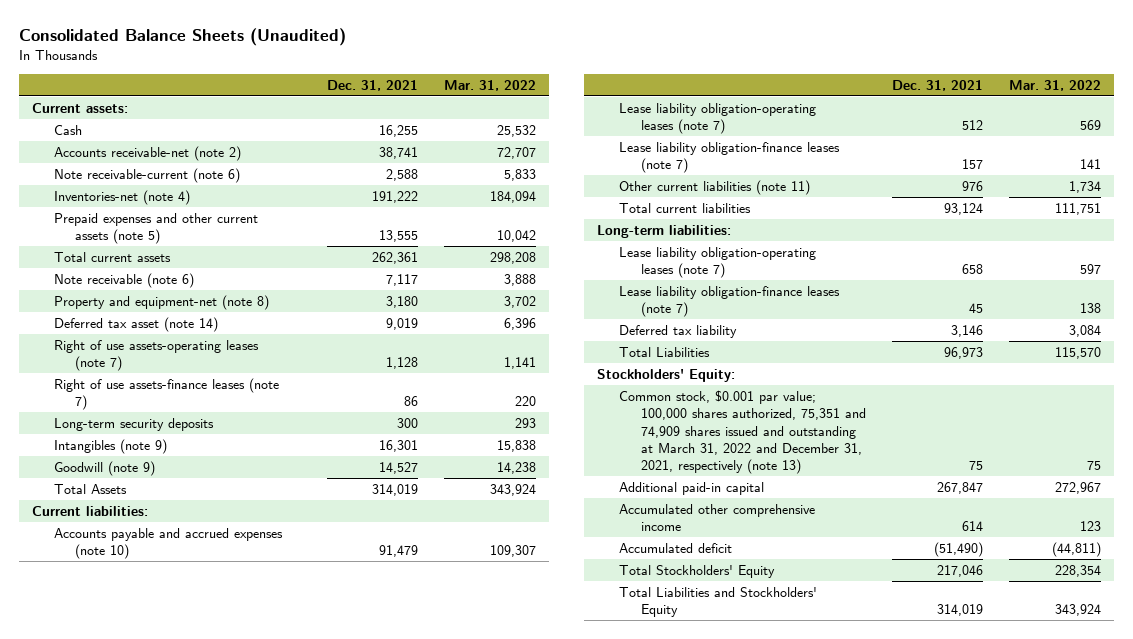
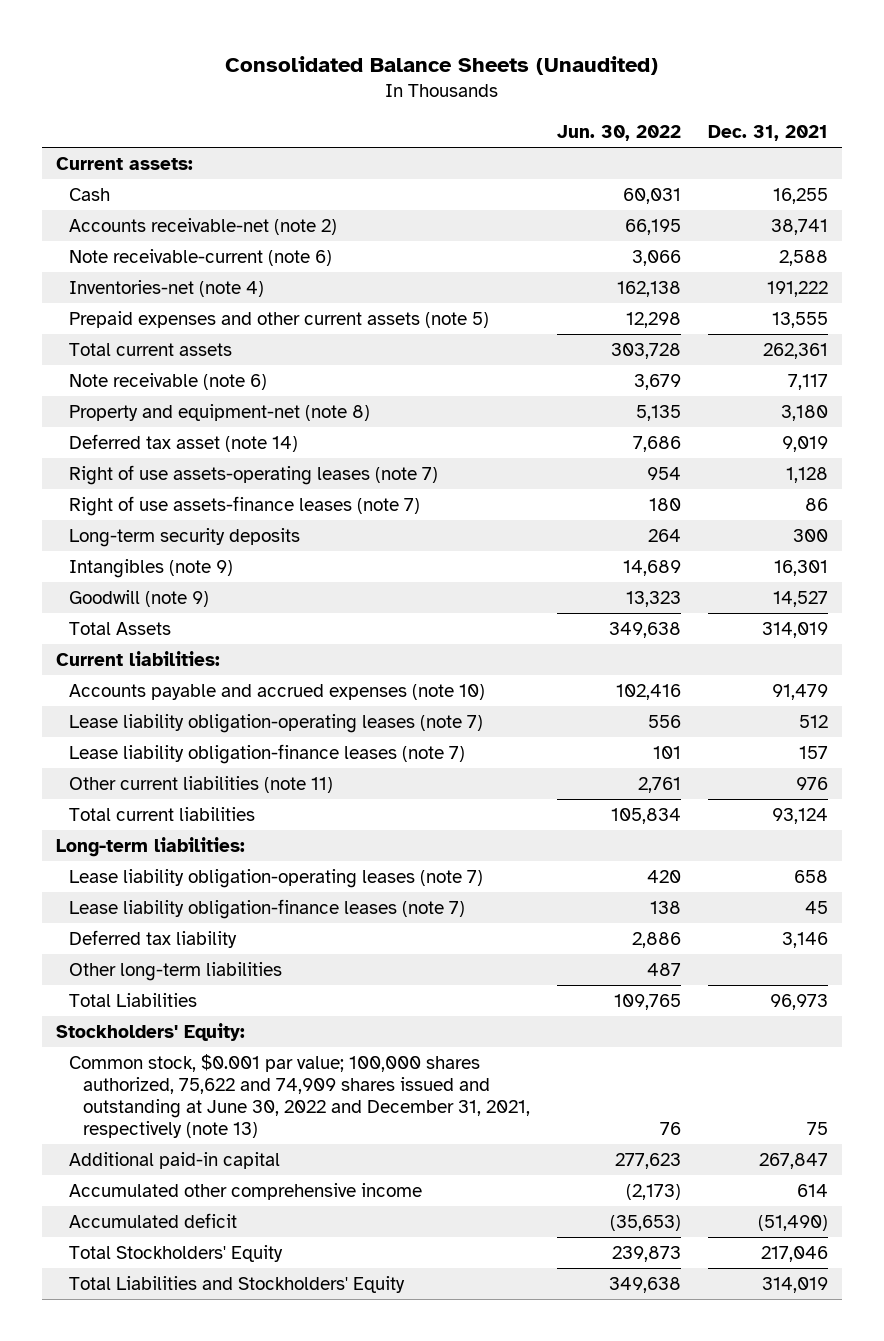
[443,79,536,91] Mar. 31, 2022 -> none
none -> [557,125,682,142] Jun. 30, 2022
none -> [69,961,283,981] Other long-term liabilities
[618,389,866,475] Common stock, $0.001 par value; 100,000 shares authorized, 75,351 and 74,909 shares issued and outstanding at March 31, 2022 and December 31, 2021, respectively (note 13) -> [69,1053,530,1139] Common stock, $0.001 par value; 100,000 shares authorized, 75,622 and 74,909 shares issued and outstanding at June 30, 2022 and December 31, 2021, respectively (note 13)

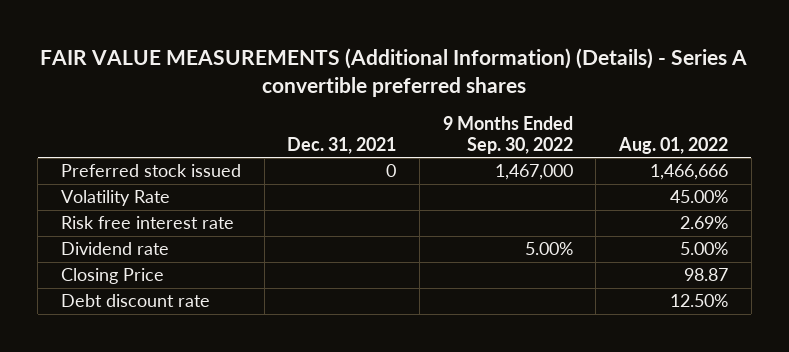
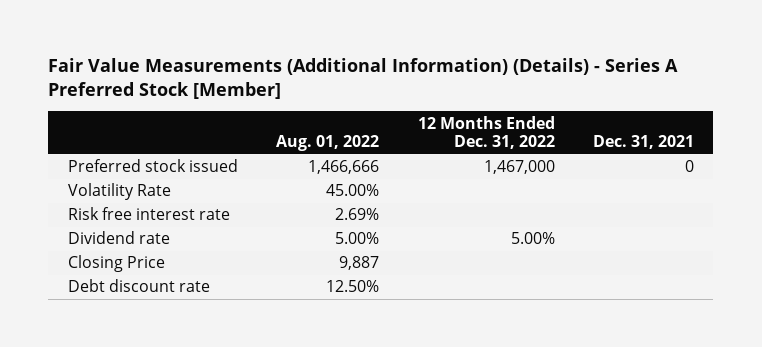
[40,48,748,97] FAIR VALUE MEASUREMENTS (Additional Information) (Details) - Series A convertible preferred shares -> [48,58,679,99] Fair Value Measurements (Additional Information) (Details) - Series A Preferred Stock [Member]
[442,115,573,154] 9 Months Ended Sep. 30, 2022 -> none
none -> [417,115,555,150] 12 Months Ended Dec. 31, 2022
[683,268,728,282] 98.87 -> [339,256,380,271] 9,887

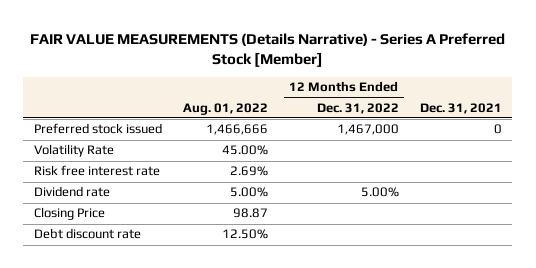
[48,58,679,99] Fair Value Measurements (Additional Information) (Details) - Series A Preferred Stock [Member] -> [29,32,505,67] FAIR VALUE MEASUREMENTS (Details Narrative) - Series A Preferred Stock [Member]
[339,256,380,271] 9,887 -> [233,208,269,219] 98.87

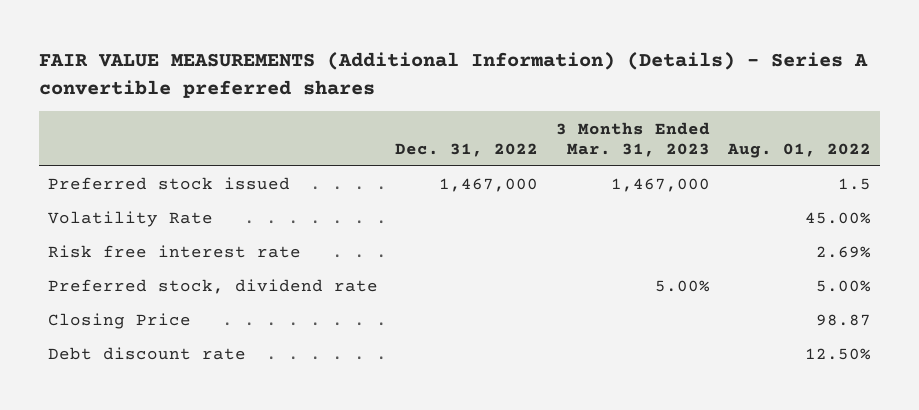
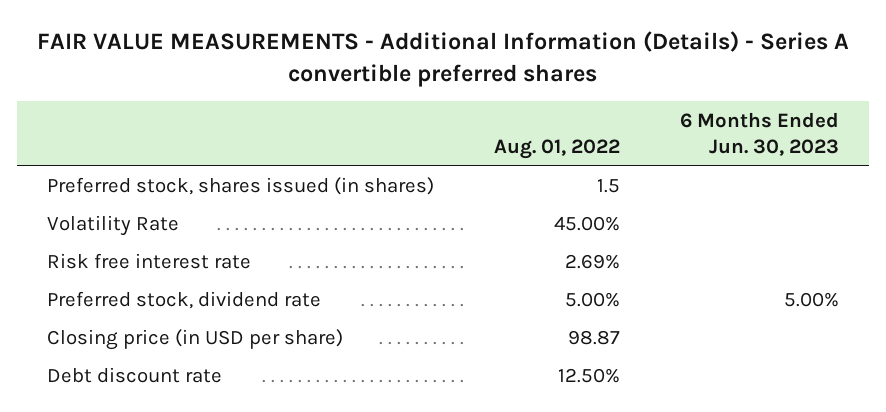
[38,52,868,98] FAIR VALUE MEASUREMENTS (Additional Information) (Details) - Series A convertible preferred shares -> [36,30,849,87] FAIR VALUE MEASUREMENTS - Additional Information (Details) - Series A convertible preferred shares
[395,143,539,158] Dec. 31, 2022 -> none
[556,121,711,158] 3 Months Ended Mar. 31, 2023 -> none
none -> [679,111,839,157] 6 Months Ended Jun. 30, 2023
[47,177,290,191] Preferred stock issued -> [46,177,434,196] Preferred stock, shares issued (in shares)
[47,313,191,330] Closing Price -> [46,329,343,351] Closing price (in USD per share)

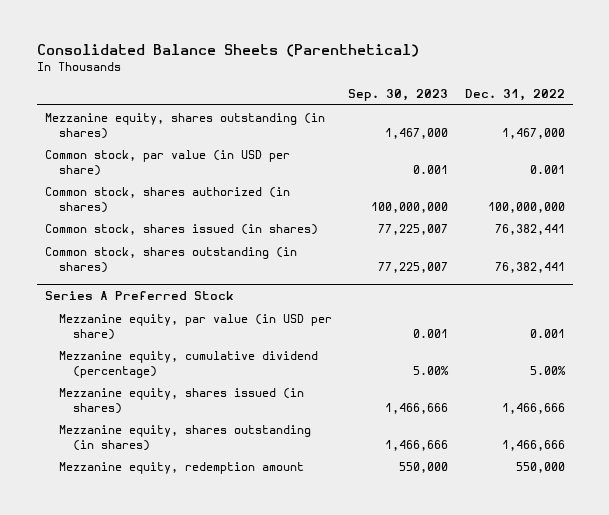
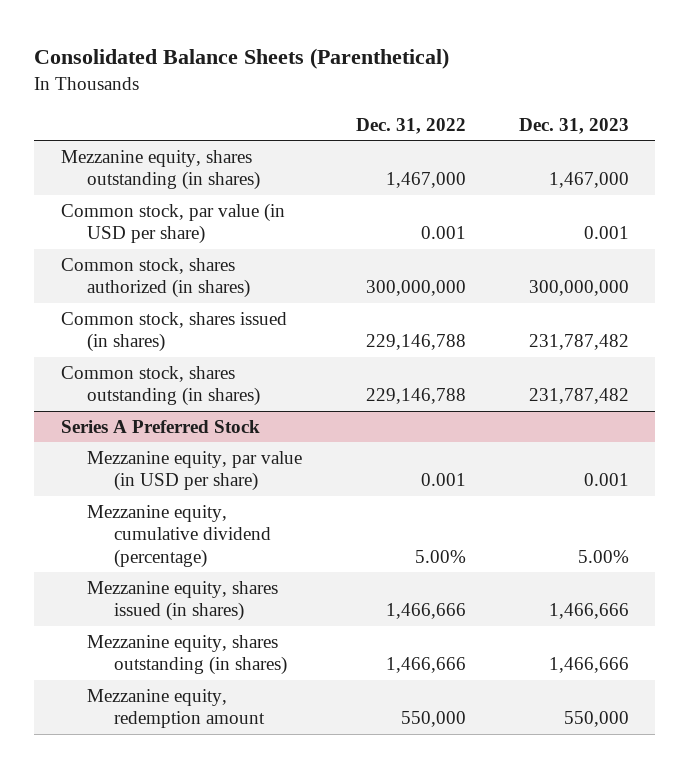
[348,88,449,101] Sep. 30, 2023 -> none
none -> [518,117,629,134] Dec. 31, 2023
[487,201,565,213] 100,000,000 -> [365,280,466,297] 300,000,000
[494,223,565,235] 76,382,441 -> [365,334,466,351] 229,146,788
[494,261,565,273] 76,382,441 -> [365,388,466,405] 229,146,788

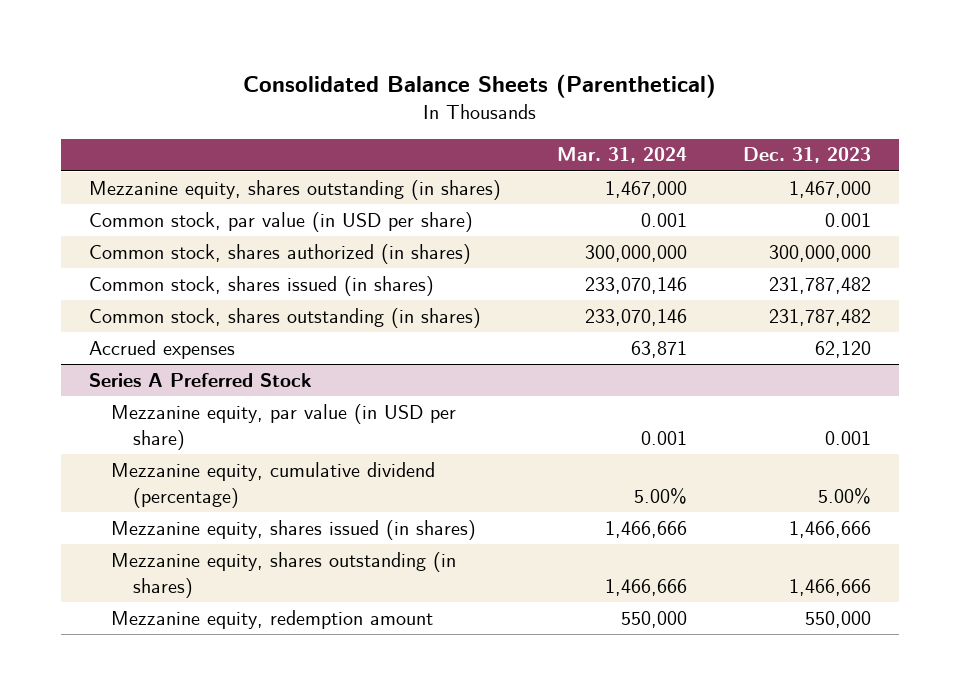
[355,117,466,134] Dec. 31, 2022 -> none
none -> [556,147,687,164] Mar. 31, 2024
none -> [88,339,235,359] Accrued expenses

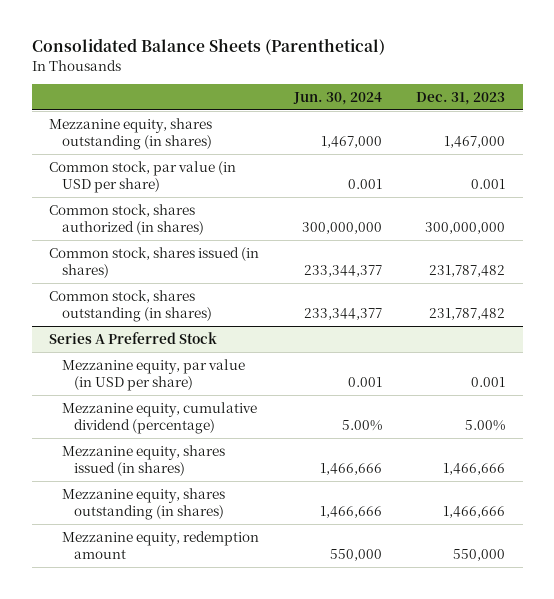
[556,147,687,164] Mar. 31, 2024 -> none
none -> [292,91,382,105] Jun. 30, 2024
[88,339,235,359] Accrued expenses -> none

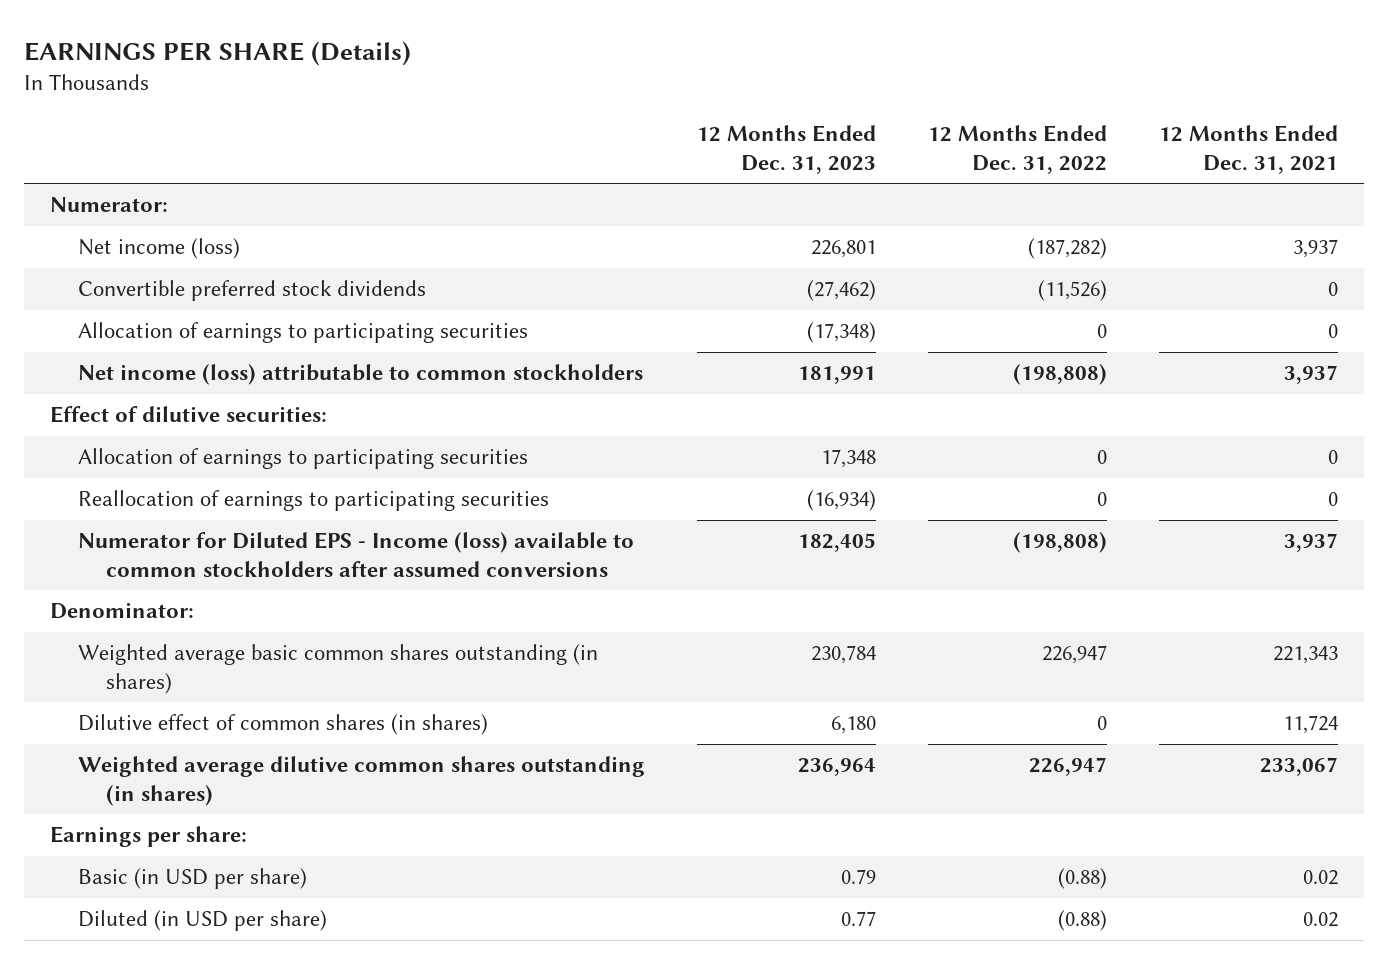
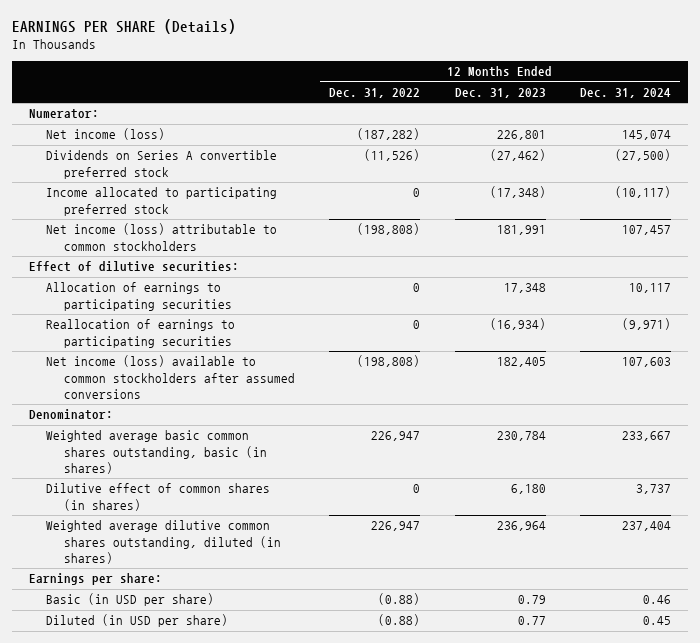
[1158,125,1338,174] 12 Months Ended Dec. 31, 2021 -> none
none -> [580,87,672,98] Dec. 31, 2024
[78,280,427,302] Convertible preferred stock dividends -> [46,150,278,179] Dividends on Series A convertible preferred stock
[78,322,529,344] Allocation of earnings to participating securities -> [46,187,278,216] Income allocated to participating preferred stock
[78,532,635,577] Numerator for Diluted EPS - Income (loss) available to common stockholders after assumed conversions -> [46,355,295,399] Net income (loss) available to common stockholders after assumed conversions
[78,644,599,694] Weighted average basic common shares outstanding (in shares) -> [46,430,267,474] Weighted average basic common shares outstanding, basic (in shares)
[78,756,646,806] Weighted average dilutive common shares outstanding (in shares) -> [46,520,281,564] Weighted average dilutive common shares outstanding, diluted (in shares)

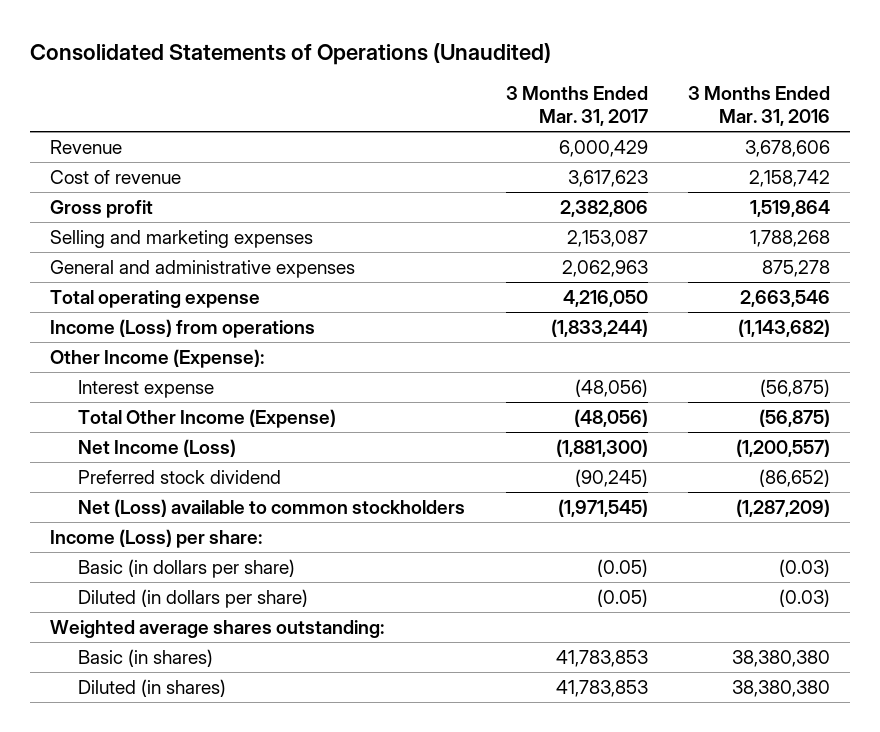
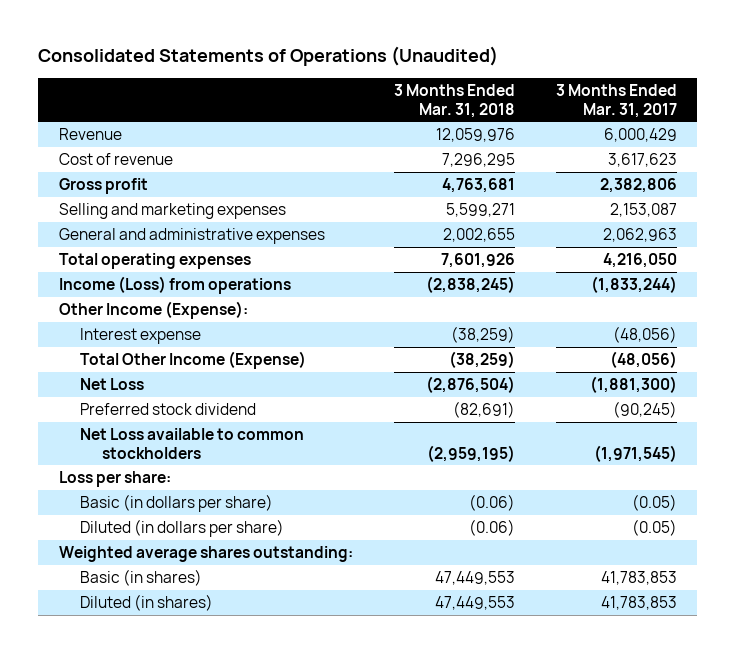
[687,86,830,127] 3 Months Ended Mar. 31, 2016 -> none
none -> [393,83,515,118] 3 Months Ended Mar. 31, 2018
[50,289,261,308] Total operating expense -> [58,252,251,269] Total operating expenses
[78,438,237,457] Net Income (Loss) -> [80,377,145,390] Net Loss
[78,498,466,517] Net (Loss) available to common stockholders -> [80,427,305,459] Net Loss available to common stockholders
[50,528,263,548] Income (Loss) per share: -> [58,470,171,487] Loss per share:

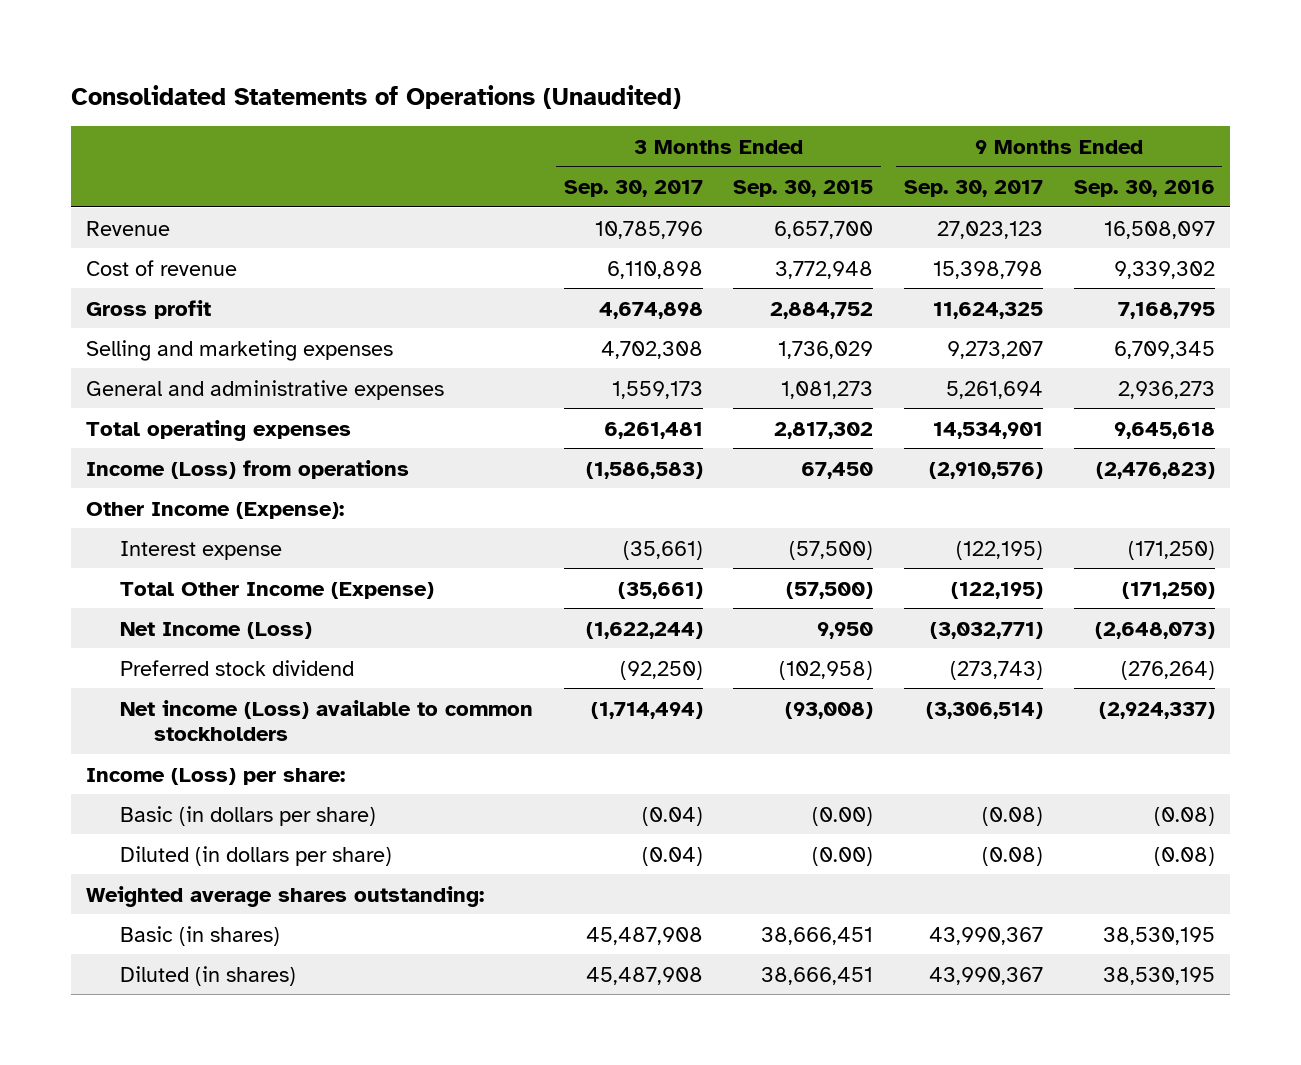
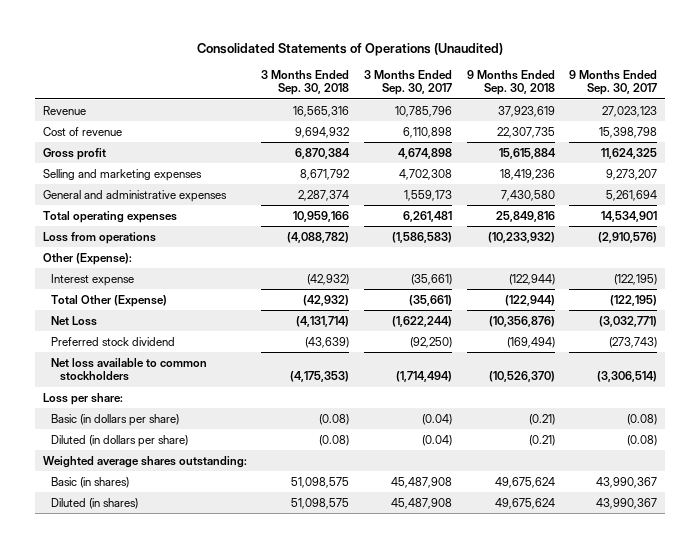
[733,180,874,198] Sep. 30, 2015 -> none
[1073,180,1215,198] Sep. 30, 2016 -> none
none -> [261,69,350,96] 3 Months Ended Sep. 30, 2018
none -> [466,69,555,96] 9 Months Ended Sep. 30, 2018
[86,459,410,479] Income (Loss) from operations -> [42,231,156,244] Loss from operations
[86,501,345,519] Other Income (Expense): -> [42,252,132,265] Other (Expense):
[120,581,435,599] Total Other Income (Expense) -> [51,294,168,307] Total Other (Expense)
[120,621,313,639] Net Income (Loss) -> [51,315,98,326] Net Loss
[120,699,534,741] Net income (Loss) available to common stockholders -> [51,357,208,382] Net loss available to common stockholders
[86,767,346,785] Income (Loss) per share: -> [42,392,123,405] Loss per share:

